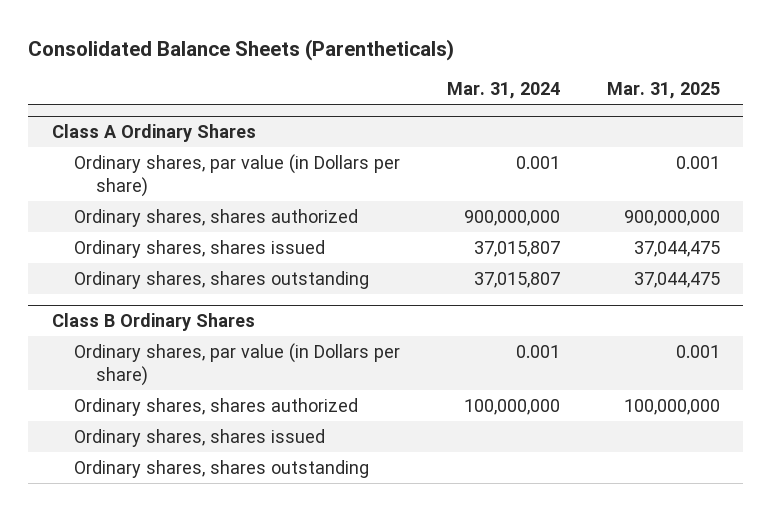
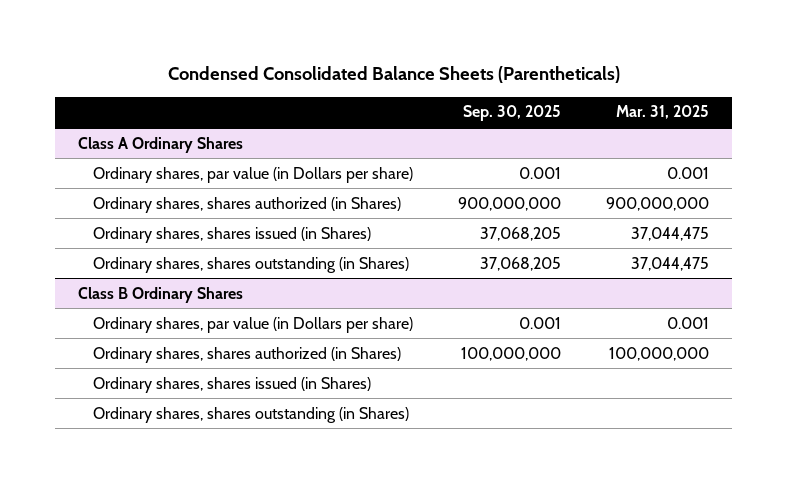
[28,38,455,61] Consolidated Balance Sheets (Parentheticals) -> [167,66,620,84] Condensed Consolidated Balance Sheets (Parentheticals)
[446,82,560,100] Mar. 31, 2024 -> none
none -> [463,105,562,122] Sep. 30, 2025
[73,208,358,227] Ordinary shares, shares authorized -> [92,196,401,213] Ordinary shares, shares authorized (in Shares)
[73,239,325,258] Ordinary shares, shares issued -> [92,226,371,243] Ordinary shares, shares issued (in Shares)
[73,270,369,289] Ordinary shares, shares outstanding -> [92,256,409,273] Ordinary shares, shares outstanding (in Shares)
[73,397,358,416] Ordinary shares, shares authorized -> [92,346,401,363] Ordinary shares, shares authorized (in Shares)
[73,428,325,447] Ordinary shares, shares issued -> [92,376,371,393] Ordinary shares, shares issued (in Shares)
[73,459,369,478] Ordinary shares, shares outstanding -> [92,406,409,423] Ordinary shares, shares outstanding (in Shares)

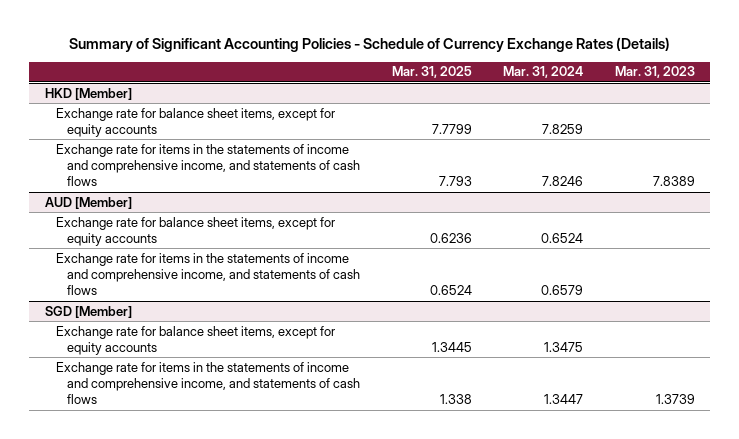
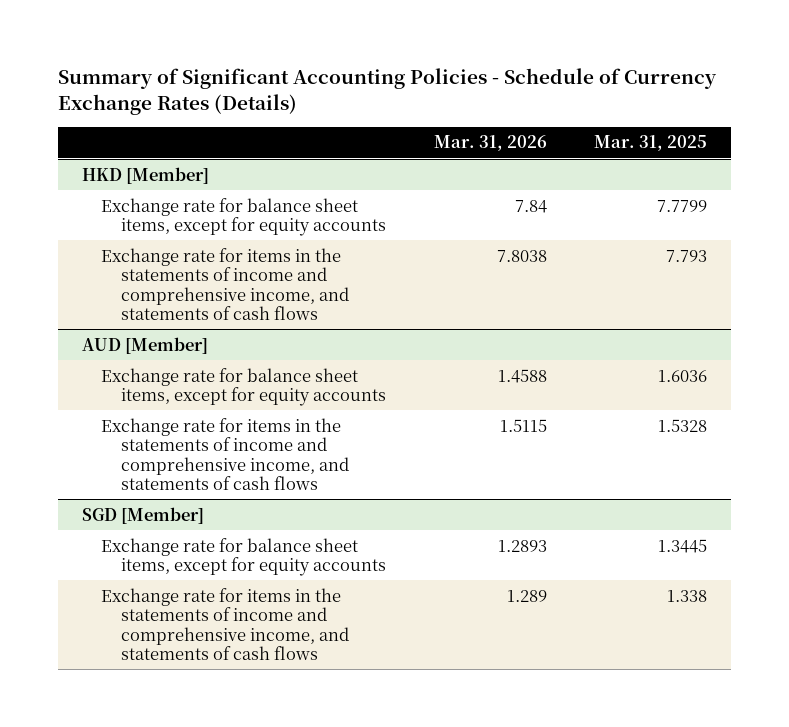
[503,66,584,79] Mar. 31, 2024 -> none
[614,66,695,79] Mar. 31, 2023 -> none
none -> [433,135,547,152] Mar. 31, 2026
[429,232,472,243] 0.6236 -> [658,369,708,382] 1.6036
[429,285,472,296] 0.6524 -> [658,418,708,432] 1.5328

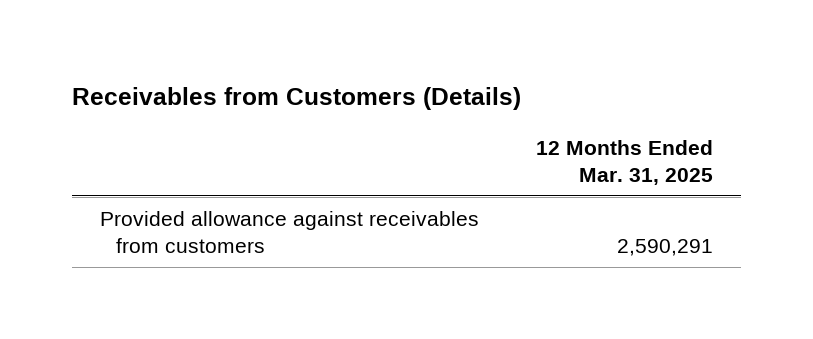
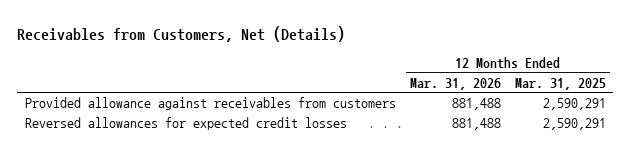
[72,86,522,110] Receivables from Customers (Details) -> [17,26,346,43] Receivables from Customers, Net (Details)
none -> [409,78,501,91] Mar. 31, 2026
none -> [24,117,347,131] Reversed allowances for expected credit losses

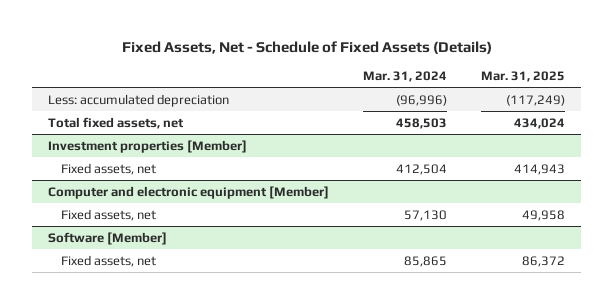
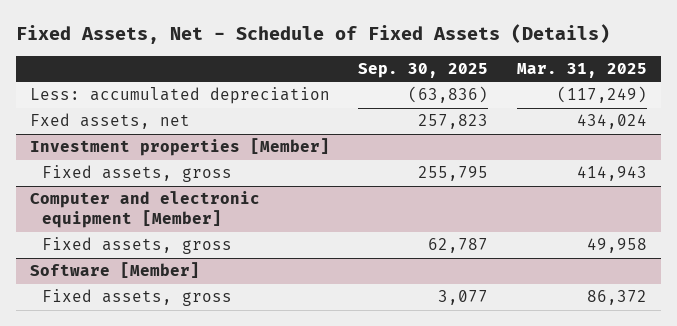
[363,71,448,83] Mar. 31, 2024 -> none
none -> [358,63,489,79] Sep. 30, 2025
[48,116,185,129] Total fixed assets, net -> [29,113,190,130] Fxed assets, net
[61,162,157,175] Fixed assets, net -> [41,165,232,183] Fixed assets, gross
[61,208,157,221] Fixed assets, net -> [41,237,232,255] Fixed assets, gross
[61,254,157,267] Fixed assets, net -> [41,289,232,307] Fixed assets, gross

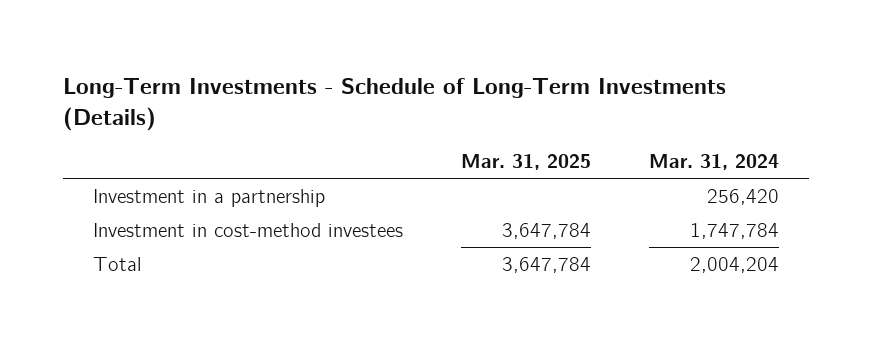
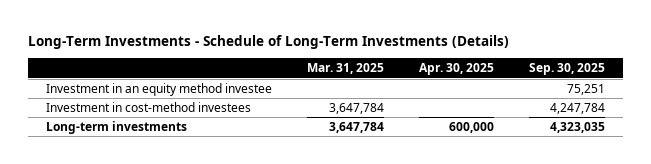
[649,154,780,171] Mar. 31, 2024 -> none
none -> [418,63,494,76] Apr. 30, 2025
none -> [529,63,606,76] Sep. 30, 2025
[92,188,325,207] Investment in a partnership -> none
none -> [45,82,272,96] Investment in an equity method investee
[92,256,142,271] Total -> [45,120,187,134] Long-term investments

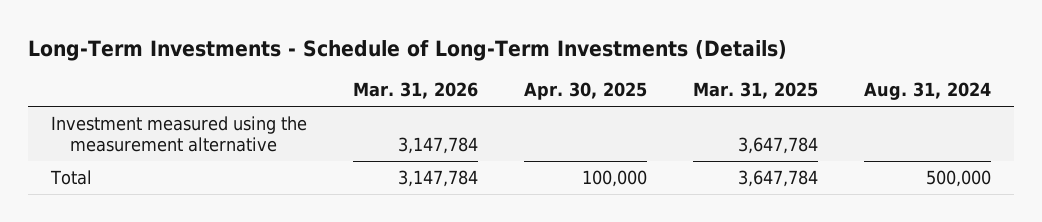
[529,63,606,76] Sep. 30, 2025 -> none
none -> [353,82,479,100] Mar. 31, 2026
none -> [863,82,991,101] Aug. 31, 2024
[45,82,272,96] Investment in an equity method investee -> none
[45,120,187,134] Long-term investments -> none
[45,101,251,112] Investment in cost-method investees -> [51,115,308,153] Investment measured using the measurement alternative
none -> [50,169,93,185] Total

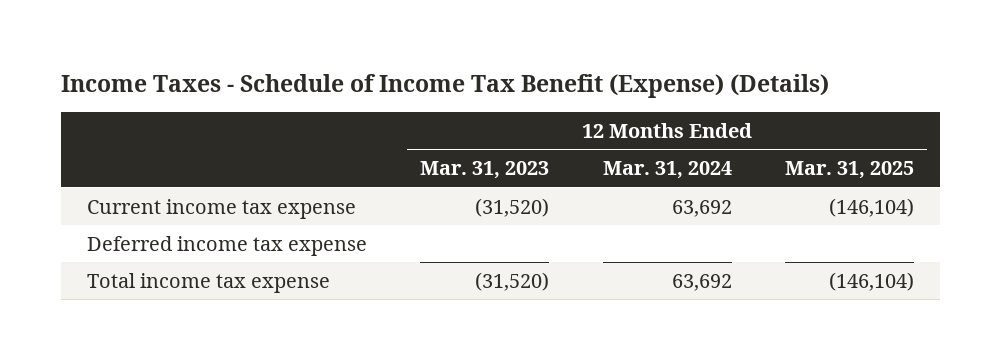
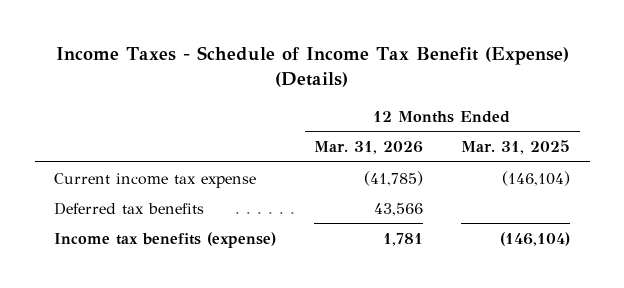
[420,161,550,180] Mar. 31, 2023 -> none
[602,161,732,180] Mar. 31, 2024 -> none
none -> [314,141,424,155] Mar. 31, 2026
[87,235,368,256] Deferred income tax expense -> [53,201,204,215] Deferred tax benefits
[87,272,331,293] Total income tax expense -> [53,231,276,248] Income tax benefits (expense)

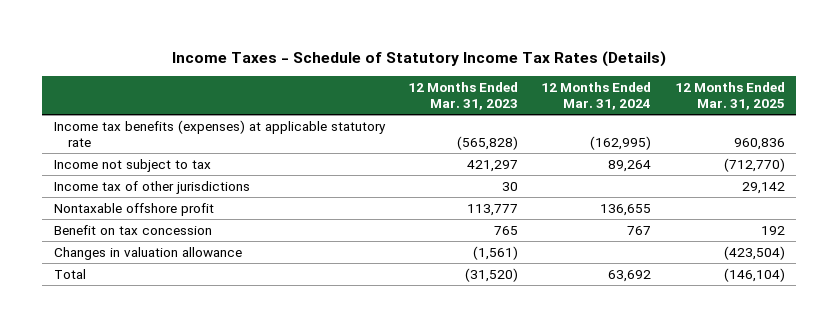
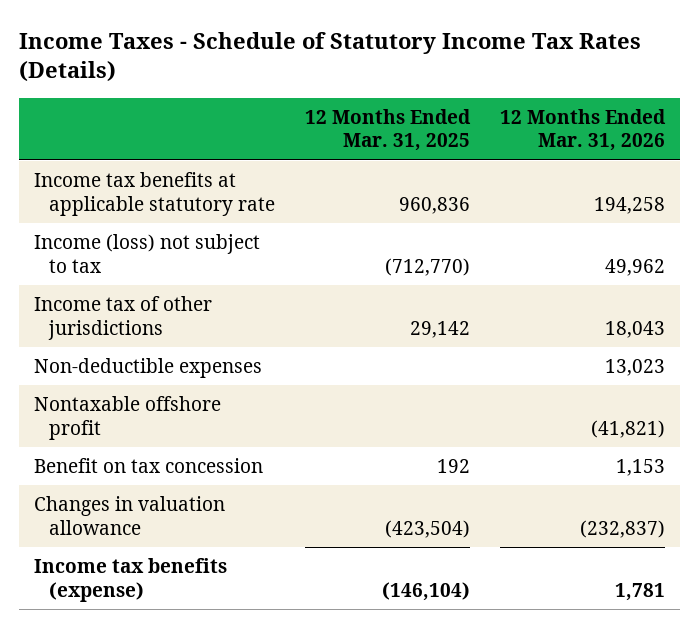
[408,82,519,111] 12 Months Ended Mar. 31, 2023 -> none
[541,82,652,111] 12 Months Ended Mar. 31, 2024 -> none
none -> [499,108,666,152] 12 Months Ended Mar. 31, 2026
[53,119,386,147] Income tax benefits (expenses) at applicable statutory rate -> [33,172,275,216] Income tax benefits at applicable statutory rate
[53,158,211,172] Income not subject to tax -> [33,234,260,273] Income (loss) not subject to tax
none -> [33,358,262,379] Non-deductible expenses
[53,268,86,279] Total -> [33,558,227,602] Income tax benefits (expense)

